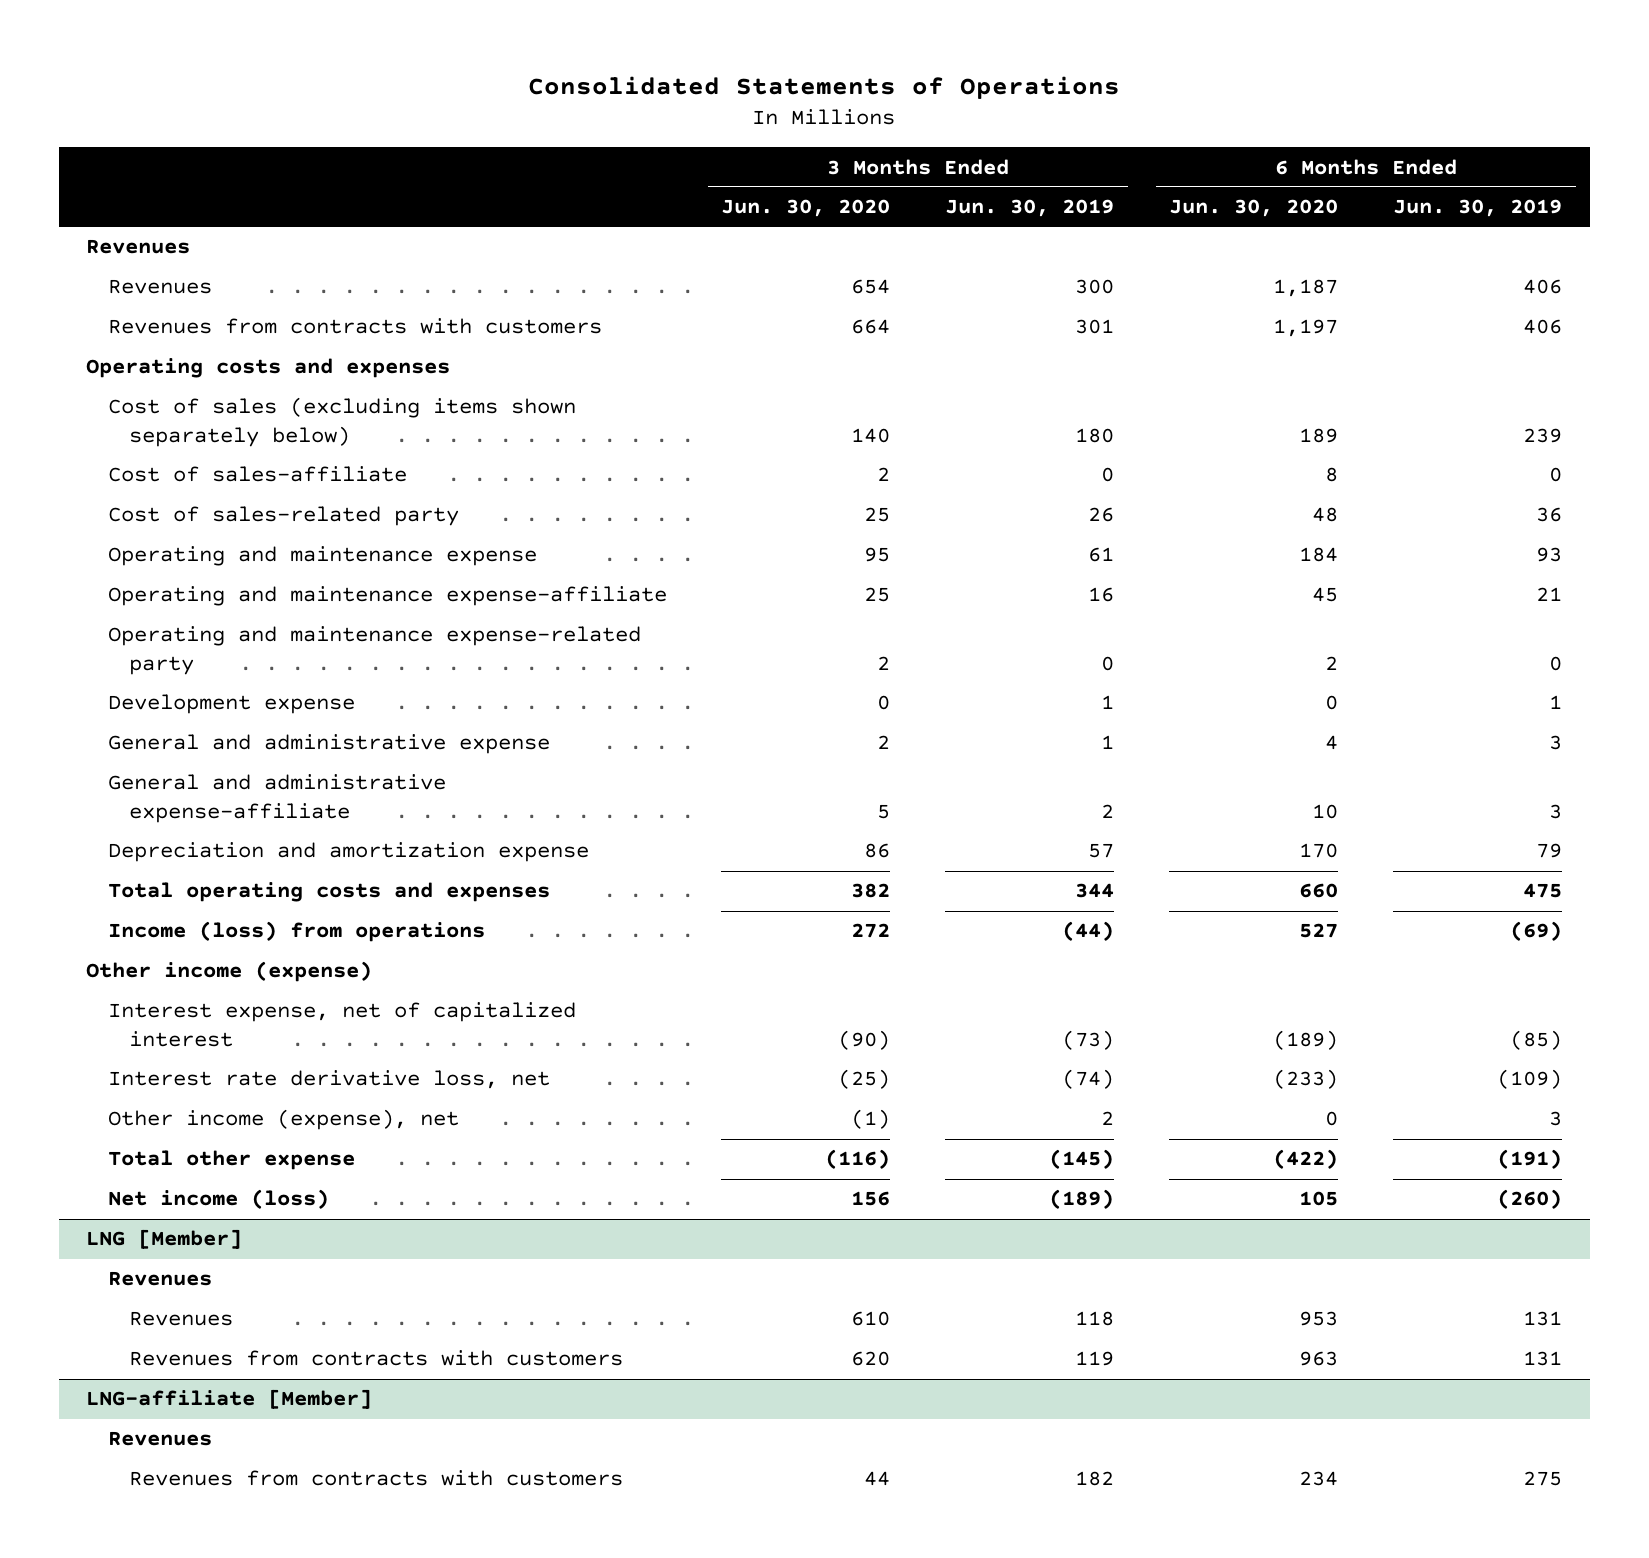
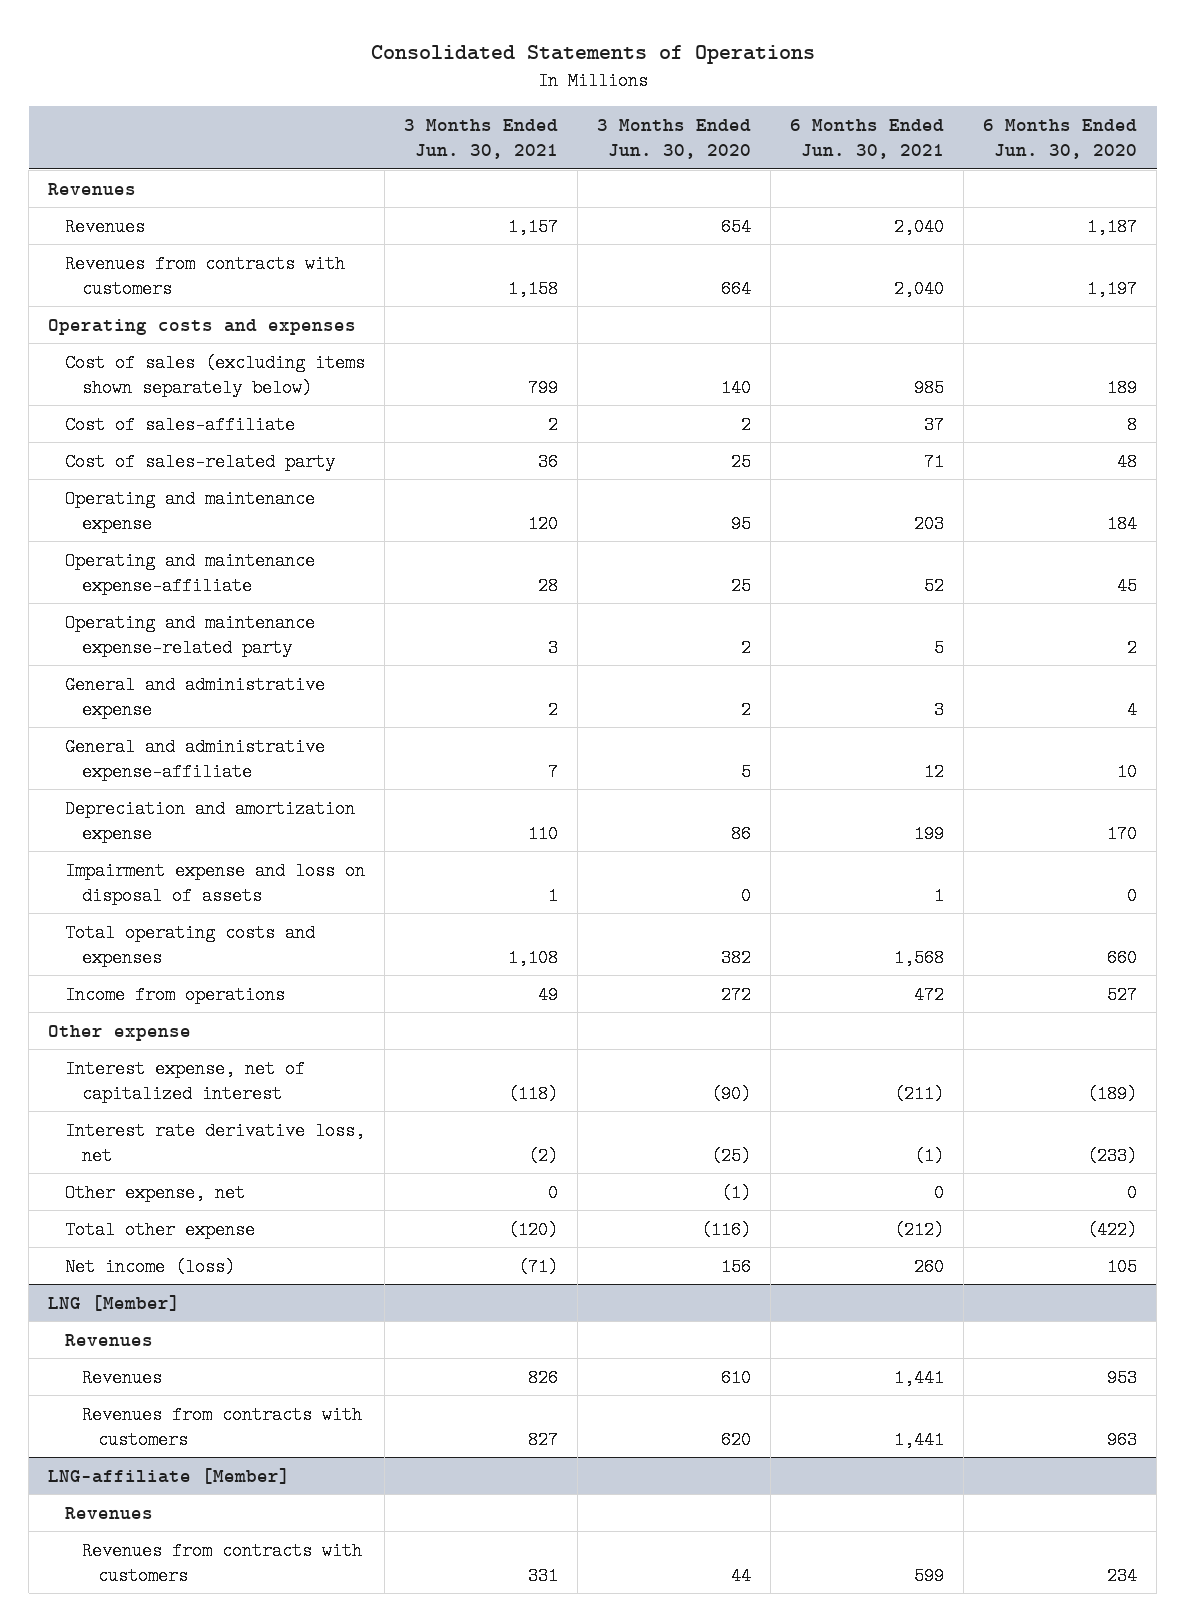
[945,199,1115,218] Jun. 30, 2019 -> none
[1393,199,1563,218] Jun. 30, 2019 -> none
none -> [404,118,559,160] 3 Months Ended Jun. 30, 2021
none -> [790,118,945,160] 6 Months Ended Jun. 30, 2021
[107,694,355,715] Development expense -> none
none -> [64,861,365,905] Impairment expense and loss on disposal of assets
[107,921,485,943] Income (loss) from operations -> [64,985,285,1004] Income from operations
[86,961,373,983] Other income (expense) -> [48,1024,192,1041] Other expense
[107,1109,459,1131] Other income (expense), net -> [64,1183,245,1202] Other expense, net

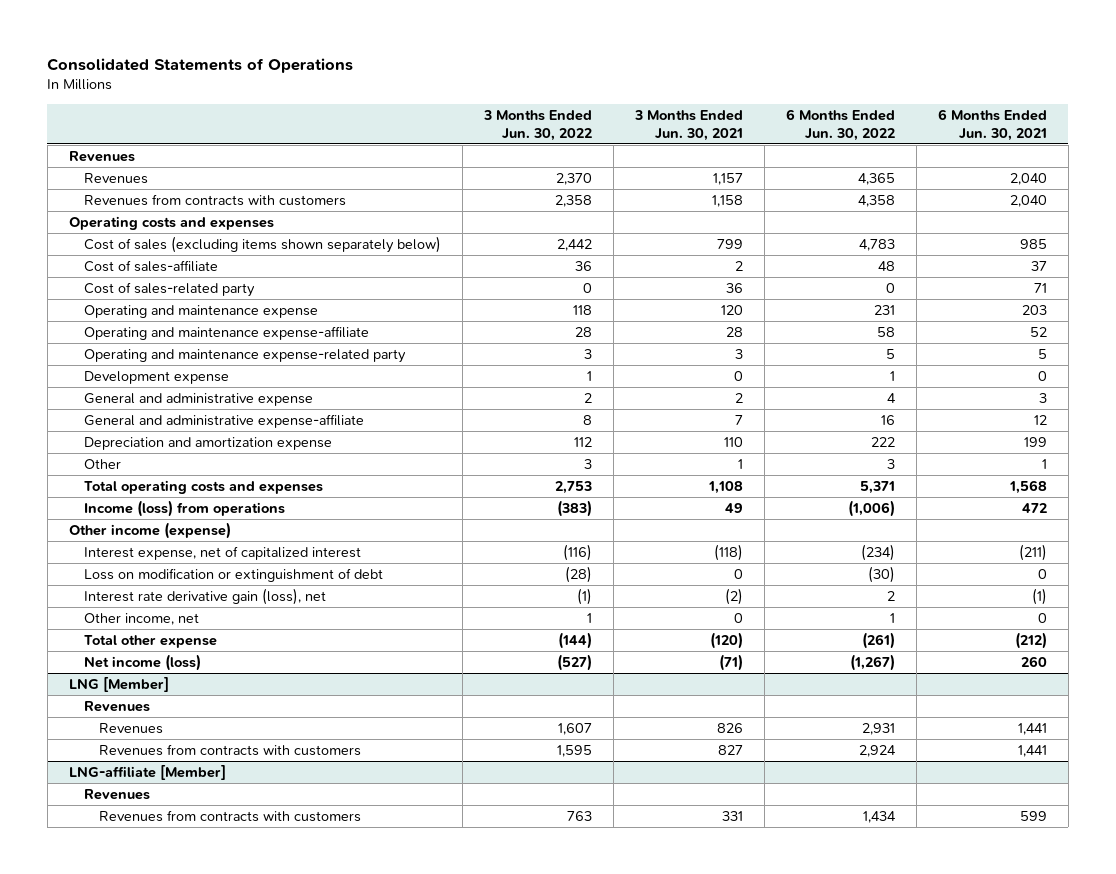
[597,118,752,160] 3 Months Ended Jun. 30, 2020 -> none
[983,118,1138,160] 6 Months Ended Jun. 30, 2020 -> none
none -> [483,109,593,141] 3 Months Ended Jun. 30, 2022
none -> [785,108,895,141] 6 Months Ended Jun. 30, 2022
none -> [84,371,230,385] Development expense
[64,861,365,905] Impairment expense and loss on disposal of assets -> [84,459,122,470] Other
[64,985,285,1004] Income from operations -> [84,500,286,518] Income (loss) from operations
[48,1024,192,1041] Other expense -> [68,522,231,540] Other income (expense)
none -> [84,568,384,583] Loss on modification or extinguishment of debt
[64,1121,365,1165] Interest rate derivative loss, net -> [84,588,327,606] Interest rate derivative gain (loss), net
[64,1183,245,1202] Other expense, net -> [84,613,200,626] Other income, net

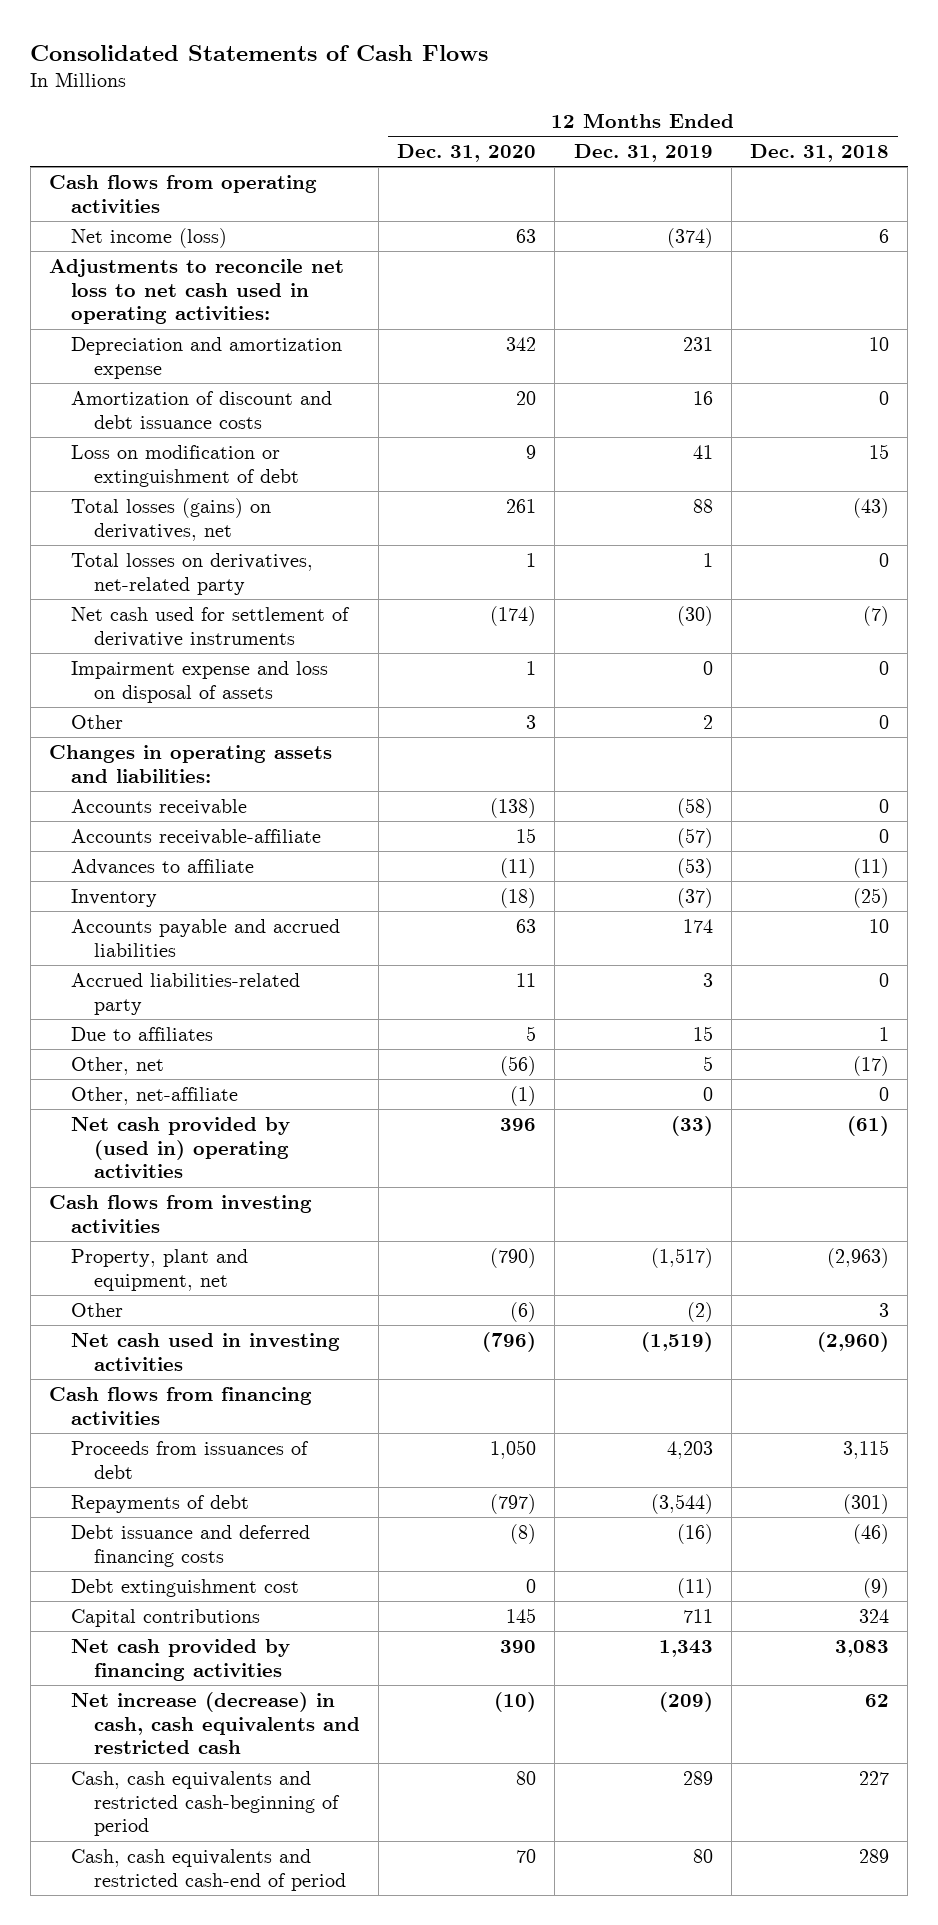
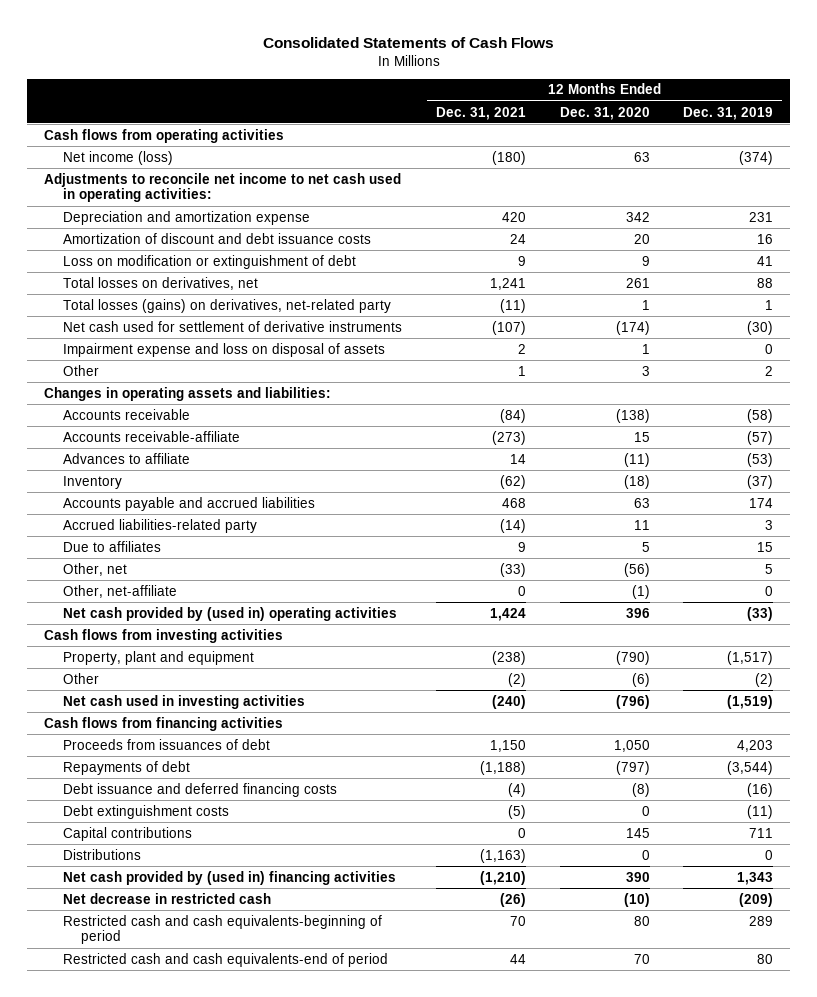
[750,144,890,163] Dec. 31, 2018 -> none
none -> [435,106,526,120] Dec. 31, 2021
[49,258,345,325] Adjustments to reconcile net loss to net cash used in operating activities: -> [43,172,401,203] Adjustments to reconcile net income to net cash used in operating activities:
[71,497,272,541] Total losses (gains) on derivatives, net -> [62,276,258,290] Total losses on derivatives, net
[71,552,314,595] Total losses on derivatives, net-related party -> [62,298,391,313] Total losses (gains) on derivatives, net-related party
[71,1248,249,1291] Property, plant and equipment, net -> [62,650,254,665] Property, plant and equipment
[71,1578,300,1597] Debt extinguishment cost -> [62,804,229,819] Debt extinguishment costs
none -> [62,848,141,860] Distributions
[71,1638,291,1681] Net cash provided by financing activities -> [62,870,396,885] Net cash provided by (used in) financing activities
[71,1691,360,1755] Net increase (decrease) in cash, cash equivalents and restricted cash -> [62,892,271,904] Net decrease in restricted cash
[71,1770,340,1837] Cash, cash equivalents and restricted cash-beginning of period -> [62,914,382,945] Restricted cash and cash equivalents-beginning of period
[71,1848,346,1891] Cash, cash equivalents and restricted cash-end of period -> [62,952,388,967] Restricted cash and cash equivalents-end of period

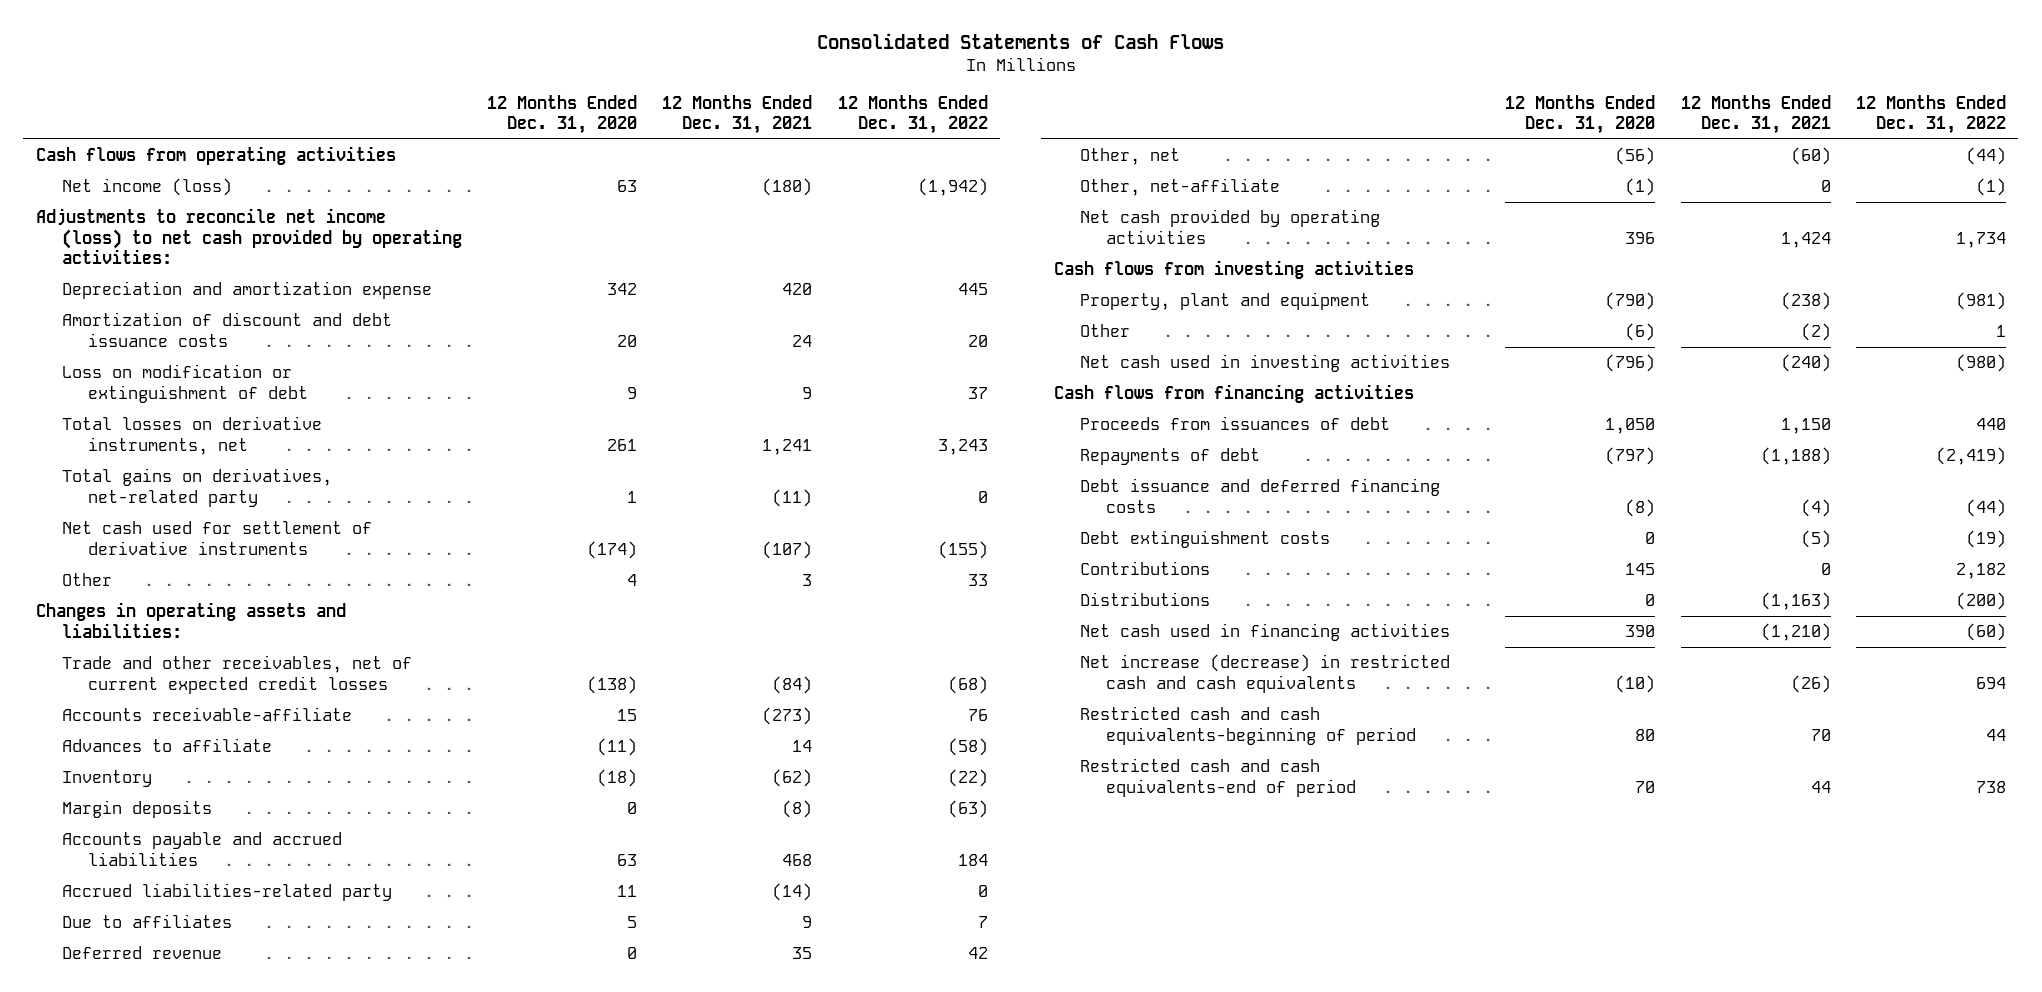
[683,106,774,120] Dec. 31, 2019 -> none
none -> [837,94,988,135] 12 Months Ended Dec. 31, 2022
[43,172,401,203] Adjustments to reconcile net income to net cash used in operating activities: -> [35,208,462,265] Adjustments to reconcile net income (loss) to net cash provided by operating activities:
[62,276,258,290] Total losses on derivatives, net -> [61,416,322,455] Total losses on derivative instruments, net
[62,298,391,313] Total losses (gains) on derivatives, net-related party -> [61,468,332,507] Total gains on derivatives, net-related party
[62,342,385,357] Impairment expense and loss on disposal of assets -> none
[517,365,526,376] 1 -> [802,574,813,587] 3
[641,365,650,376] 3 -> [627,574,638,587] 4
[62,408,190,420] Accounts receivable -> [61,655,412,694] Trade and other receivables, net of current expected credit losses
none -> [61,800,212,819] Margin deposits
none -> [61,946,222,960] Deferred revenue
[499,562,526,577] (33) -> [1790,147,1831,166] (60)
[62,606,397,621] Net cash provided by (used in) operating activities -> [1079,209,1380,244] Net cash provided by operating activities
[62,826,192,841] Capital contributions -> [1079,561,1210,576] Contributions
[62,870,396,885] Net cash provided by (used in) financing activities -> [1079,623,1450,642] Net cash used in financing activities
[62,892,271,904] Net decrease in restricted cash -> [1079,654,1450,693] Net increase (decrease) in restricted cash and cash equivalents

